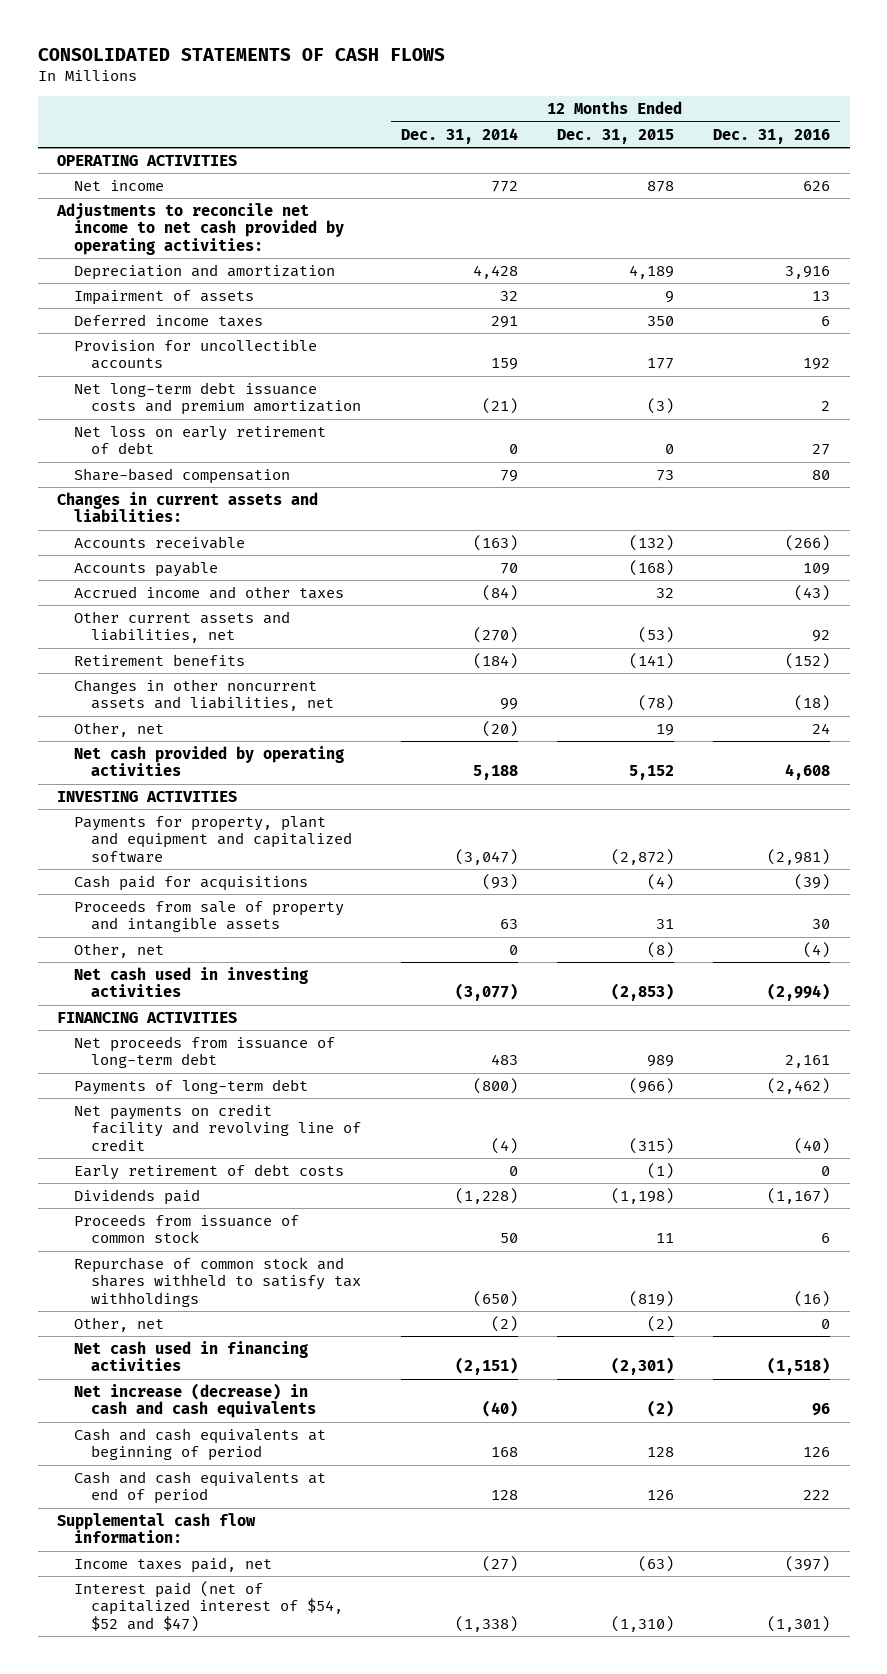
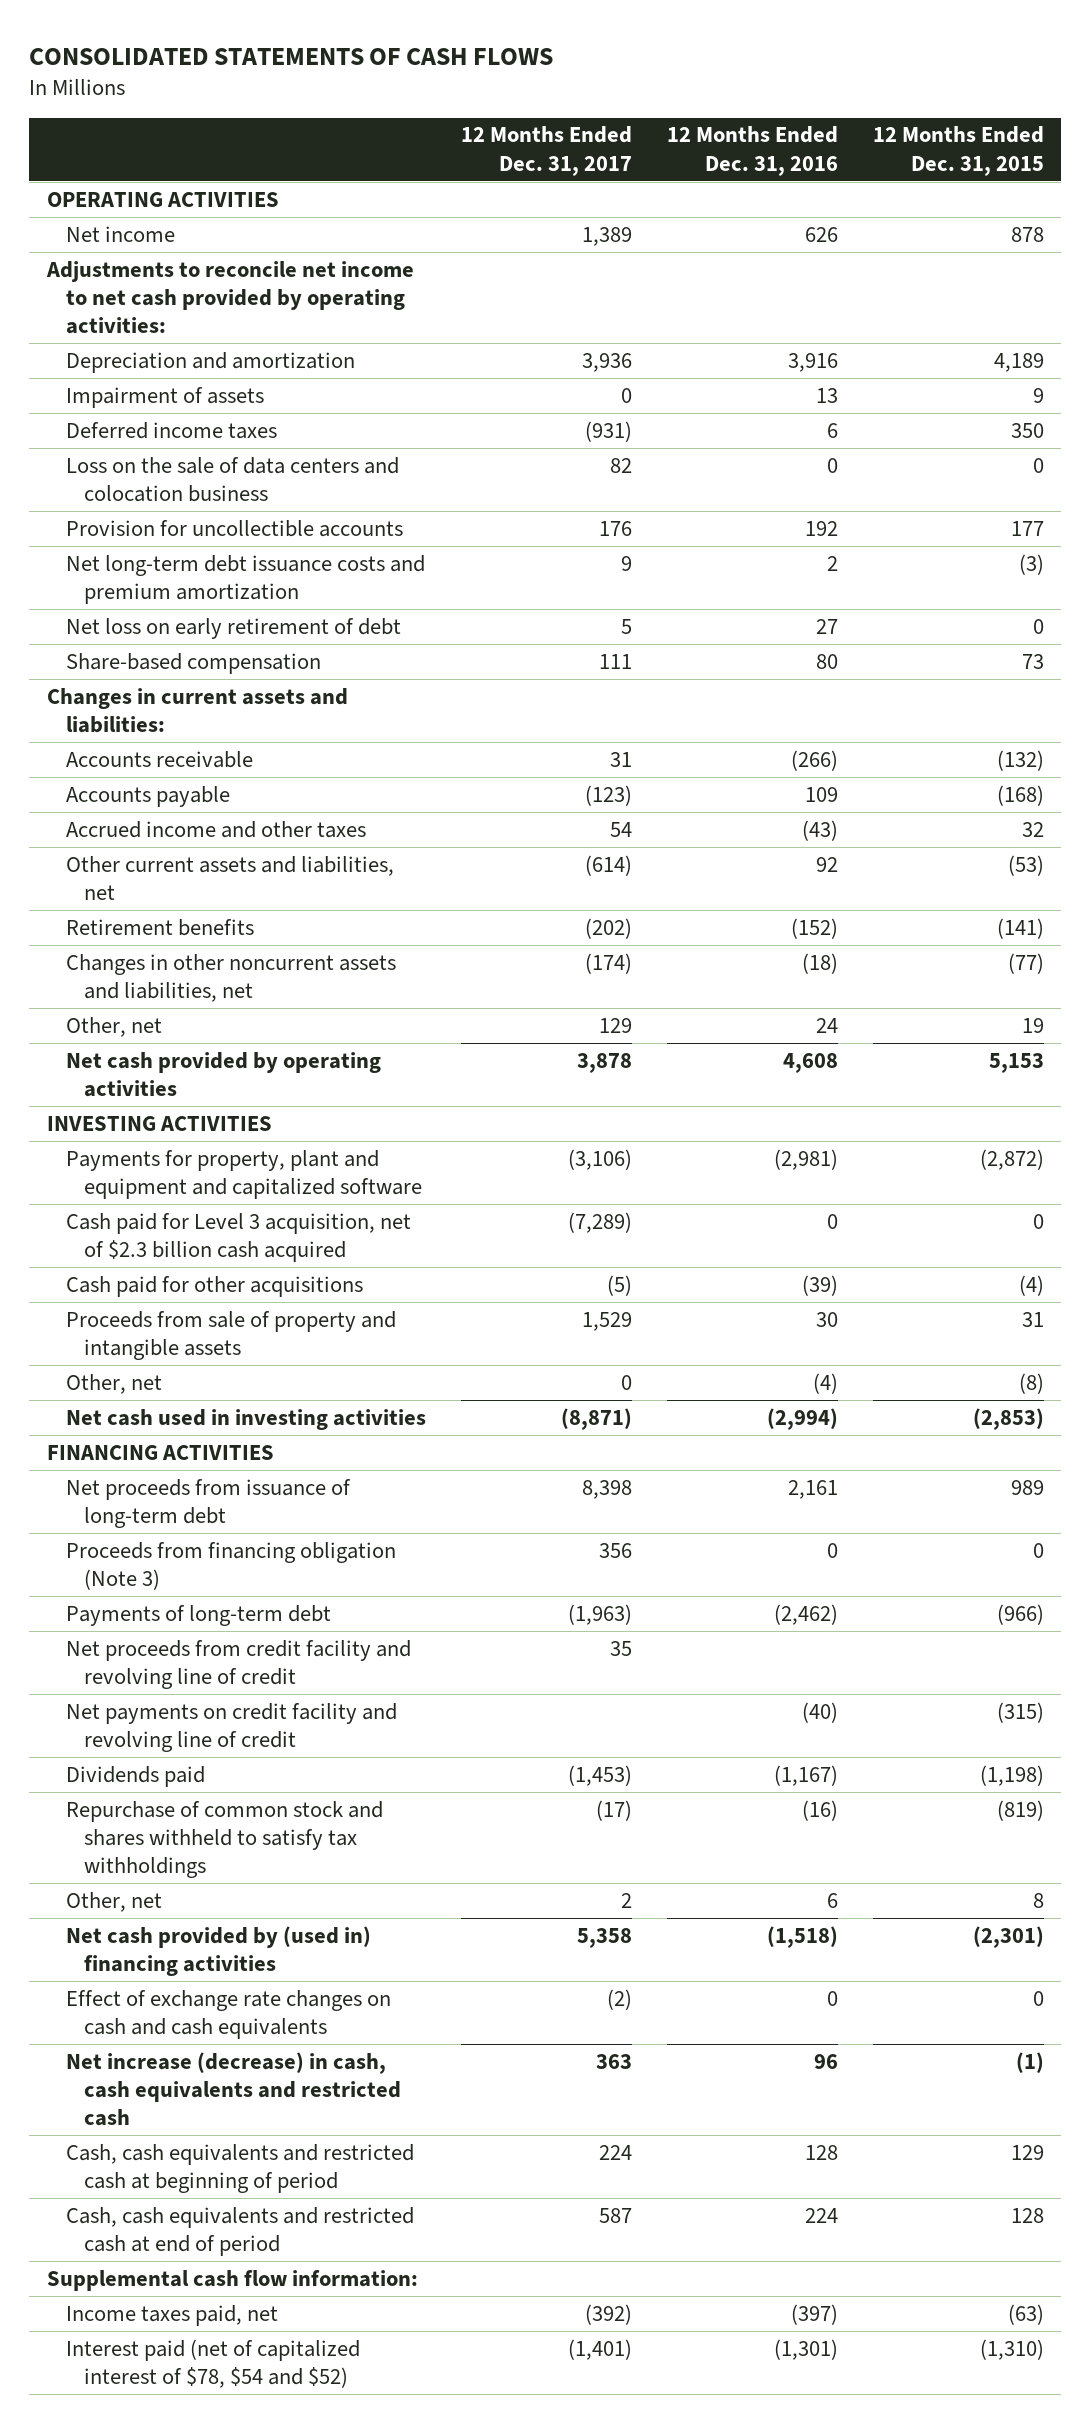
[400,127,518,144] Dec. 31, 2014 -> none
none -> [460,126,632,176] 12 Months Ended Dec. 31, 2017
none -> [65,456,399,502] Loss on the sale of data centers and colocation business
[637,695,674,712] (78) -> [1007,952,1044,974] (77)
[628,765,674,781] 5,152 -> [988,1052,1044,1073] 5,153
none -> [65,1212,411,1262] Cash paid for Level 3 acquisition, net of $2.3 billion cash acquired
[74,874,309,891] Cash paid for acquisitions -> [65,1275,363,1297] Cash paid for other acquisitions
none -> [65,1541,396,1590] Proceeds from financing obligation (Note 3)
none -> [65,1639,411,1689] Net proceeds from credit facility and revolving line of credit
[74,1163,345,1180] Early retirement of debt costs -> none
[74,1213,300,1244] Proceeds from issuance of common stock -> none
[646,1315,674,1332] (2) -> [1032,1892,1044,1908] 8
[821,1318,831,1329] 0 -> [826,1892,838,1908] 6
[74,1340,309,1372] Net cash used in financing activities -> [65,1925,371,1976] Net cash provided by (used in) financing activities
none -> [65,1989,391,2039] Effect of exchange rate changes on cash and cash equivalents
[74,1382,317,1419] Net increase (decrease) in cash and cash equivalents -> [65,2051,402,2127] Net increase (decrease) in cash, cash equivalents and restricted cash
[646,1400,674,1418] (2) -> [1015,2051,1044,2073] (1)
[74,1427,327,1462] Cash and cash equivalents at beginning of period -> [65,2143,414,2193] Cash, cash equivalents and restricted cash at beginning of period
[646,1447,674,1458] 128 -> [1010,2144,1044,2160] 129
[803,1447,831,1458] 126 -> [804,2144,838,2160] 128
[74,1470,327,1505] Cash and cash equivalents at end of period -> [65,2206,414,2256] Cash, cash equivalents and restricted cash at end of period
[646,1490,674,1501] 126 -> [1010,2207,1044,2223] 128
[803,1490,831,1501] 222 -> [804,2207,838,2223] 224
[74,1580,344,1632] Interest paid (net of capitalized interest of $54, $52 and $47) -> [65,2338,360,2388] Interest paid (net of capitalized interest of $78, $54 and $52)

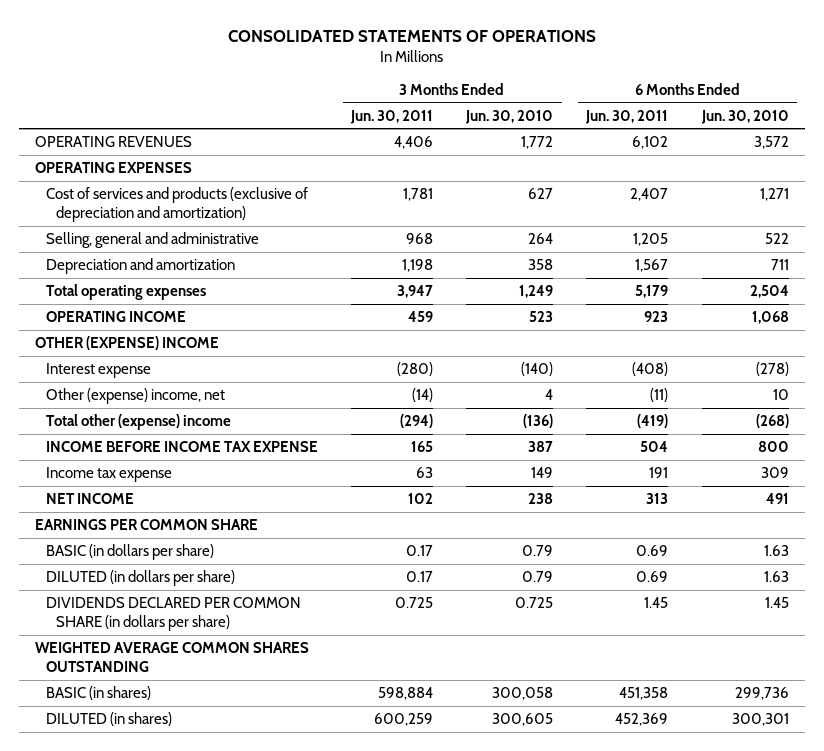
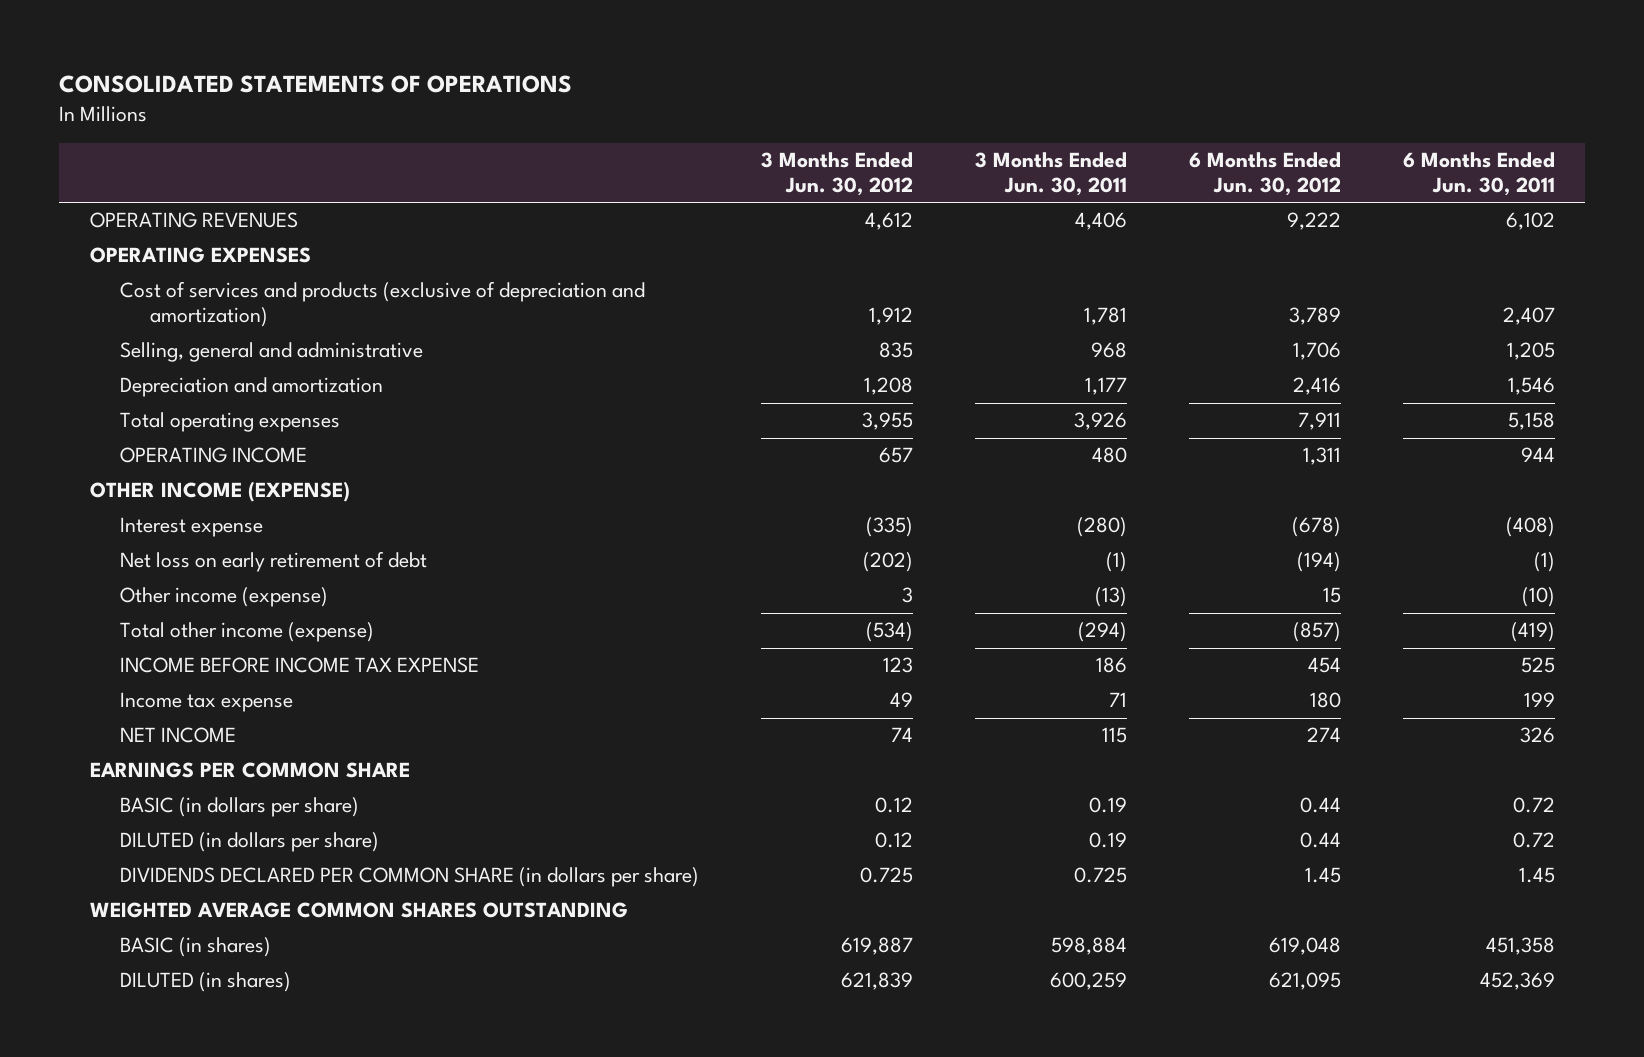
[465,109,554,124] Jun. 30, 2010 -> none
[700,109,789,124] Jun. 30, 2010 -> none
none -> [760,152,913,197] 3 Months Ended Jun. 30, 2012
none -> [1188,152,1341,197] 6 Months Ended Jun. 30, 2012
[401,259,433,273] 1,198 -> [1084,377,1127,396] 1,177
[635,259,669,273] 1,567 -> [1507,377,1555,396] 1,546
[396,285,433,299] 3,947 -> [1073,412,1127,431] 3,926
[635,285,669,299] 5,179 -> [1507,412,1555,431] 5,158
[407,311,433,323] 459 -> [1091,447,1127,464] 480
[644,311,669,323] 923 -> [1520,447,1555,463] 944
[35,336,220,351] OTHER (EXPENSE) INCOME -> [89,481,350,503] OTHER INCOME (EXPENSE)
none -> [119,551,427,573] Net loss on early retirement of debt
[45,388,225,405] Other (expense) income, net -> [119,587,328,608] Other income (expense)
[411,388,433,403] (14) -> [1094,587,1127,608] (13)
[650,388,669,403] (11) -> [1521,587,1555,608] (10)
[45,414,231,431] Total other (expense) income -> [119,622,374,643] Total other income (expense)
[410,441,433,453] 165 -> [1095,657,1127,674] 186
[640,441,669,453] 504 -> [1520,657,1555,674] 525
[415,467,433,479] 63 -> [1108,692,1127,708] 71
[649,467,669,479] 191 -> [1523,692,1555,708] 199
[407,493,433,505] 102 -> [1101,727,1127,744] 115
[646,493,669,505] 313 -> [1519,727,1555,744] 326
[405,545,433,557] 0.17 -> [1088,797,1127,814] 0.19
[636,545,669,557] 0.69 -> [1512,797,1555,814] 0.72
[405,571,433,583] 0.17 -> [1088,832,1127,849] 0.19
[636,571,669,583] 0.69 -> [1512,832,1555,849] 0.72

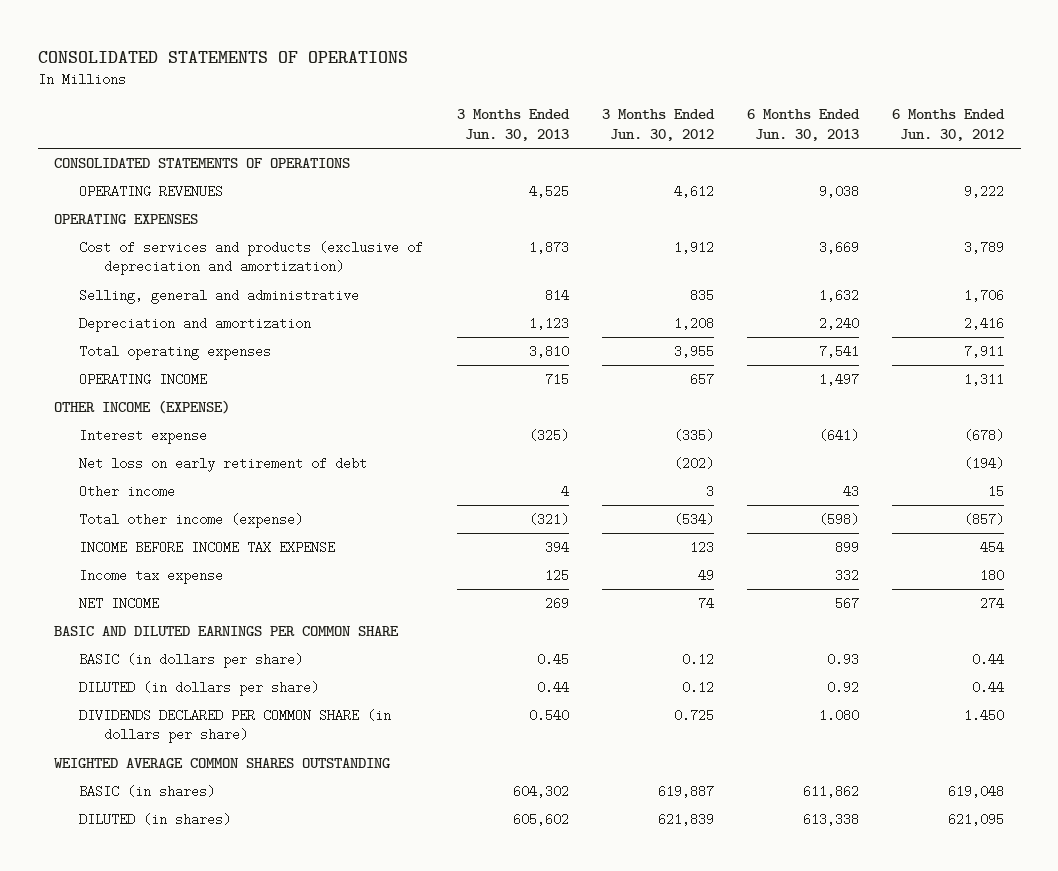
[974,152,1127,197] 3 Months Ended Jun. 30, 2011 -> none
[1402,152,1555,197] 6 Months Ended Jun. 30, 2011 -> none
none -> [456,109,570,141] 3 Months Ended Jun. 30, 2013
none -> [746,109,860,141] 6 Months Ended Jun. 30, 2013
none -> [54,158,351,169] CONSOLIDATED STATEMENTS OF OPERATIONS
[119,587,328,608] Other income (expense) -> [79,485,176,499] Other income
[89,762,410,779] EARNINGS PER COMMON SHARE -> [54,626,400,637] BASIC AND DILUTED EARNINGS PER COMMON SHARE
[1304,867,1341,884] 1.45 -> [964,709,1005,723] 1.450

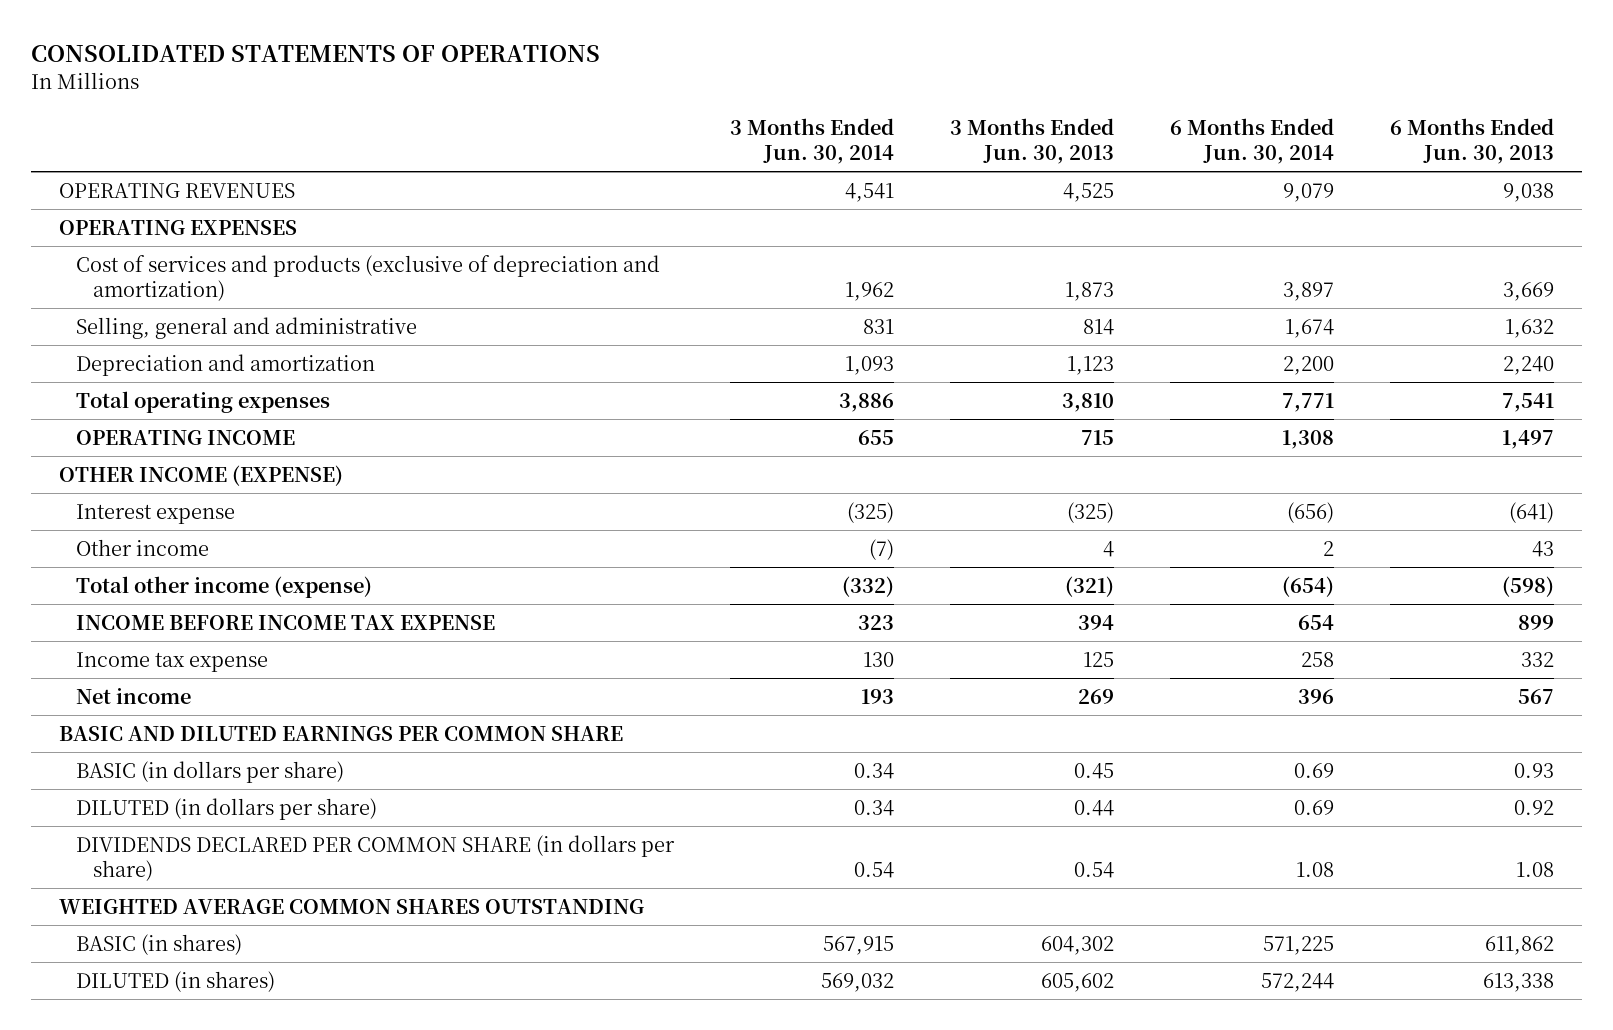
[601,109,715,141] 3 Months Ended Jun. 30, 2012 -> none
[892,109,1006,141] 6 Months Ended Jun. 30, 2012 -> none
none -> [729,117,894,165] 3 Months Ended Jun. 30, 2014
none -> [1169,117,1334,165] 6 Months Ended Jun. 30, 2014
[54,158,351,169] CONSOLIDATED STATEMENTS OF OPERATIONS -> none
[79,457,368,473] Net loss on early retirement of debt -> none
[79,597,160,611] NET INCOME -> [75,687,191,704] Net income
[528,709,569,723] 0.540 -> [1073,862,1114,879] 0.54
[818,709,859,723] 1.080 -> [1516,862,1555,878] 1.08

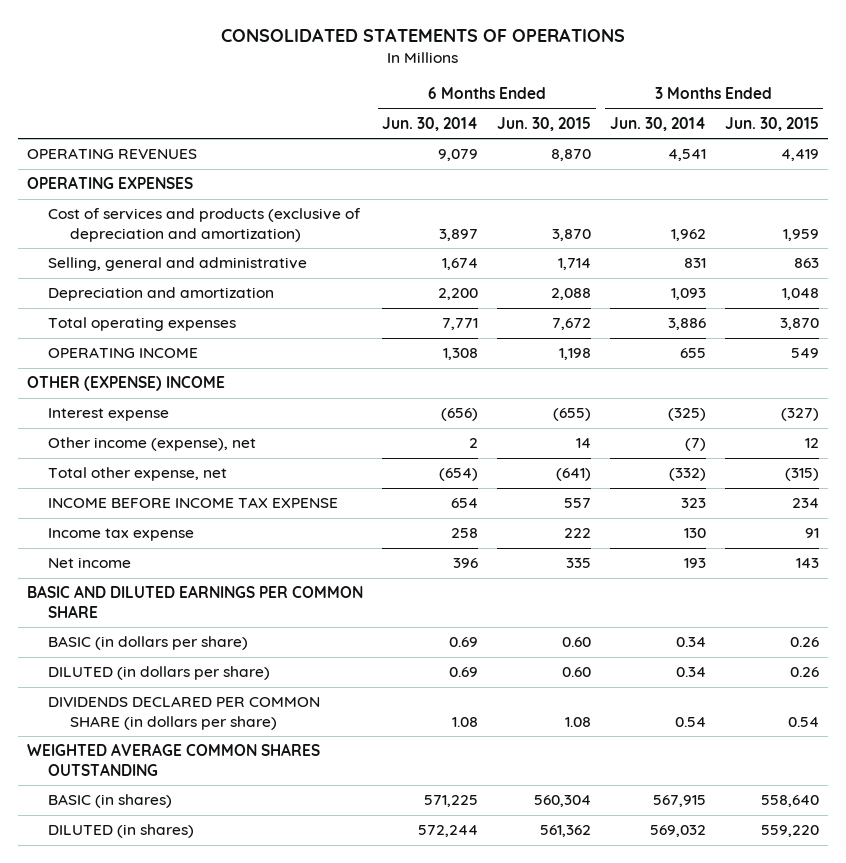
[949,117,1114,165] 3 Months Ended Jun. 30, 2013 -> none
[1390,117,1555,165] 6 Months Ended Jun. 30, 2013 -> none
none -> [496,116,591,131] Jun. 30, 2015
none -> [724,116,819,131] Jun. 30, 2015
[59,464,344,486] OTHER INCOME (EXPENSE) -> [27,376,226,392] OTHER (EXPENSE) INCOME
[75,538,209,556] Other income -> [48,437,257,452] Other income (expense), net
[75,575,372,598] Total other income (expense) -> [48,467,228,482] Total other expense, net

